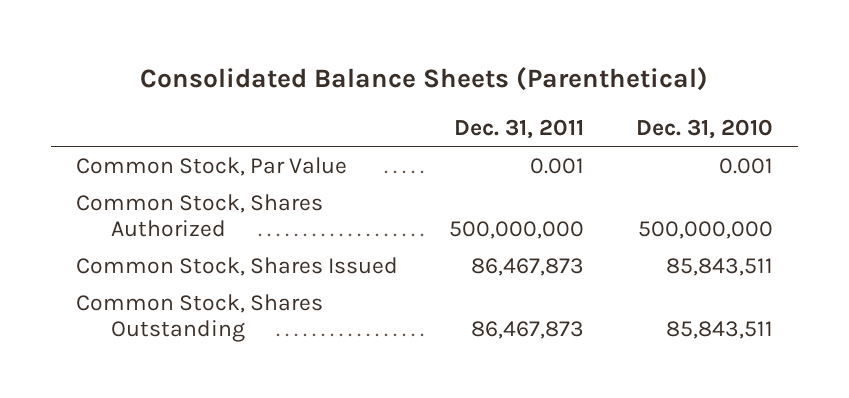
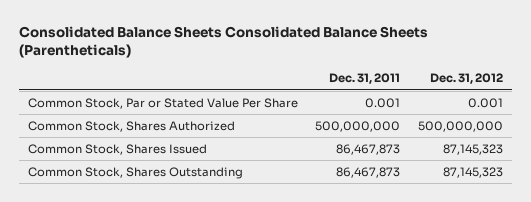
[140,66,709,91] Consolidated Balance Sheets (Parenthetical) -> [19,26,429,59] Consolidated Balance Sheets Consolidated Balance Sheets (Parentheticals)
[635,119,773,140] Dec. 31, 2010 -> none
none -> [430,73,504,85] Dec. 31, 2012
[76,156,348,176] Common Stock, Par Value -> [27,97,298,109] Common Stock, Par or Stated Value Per Share

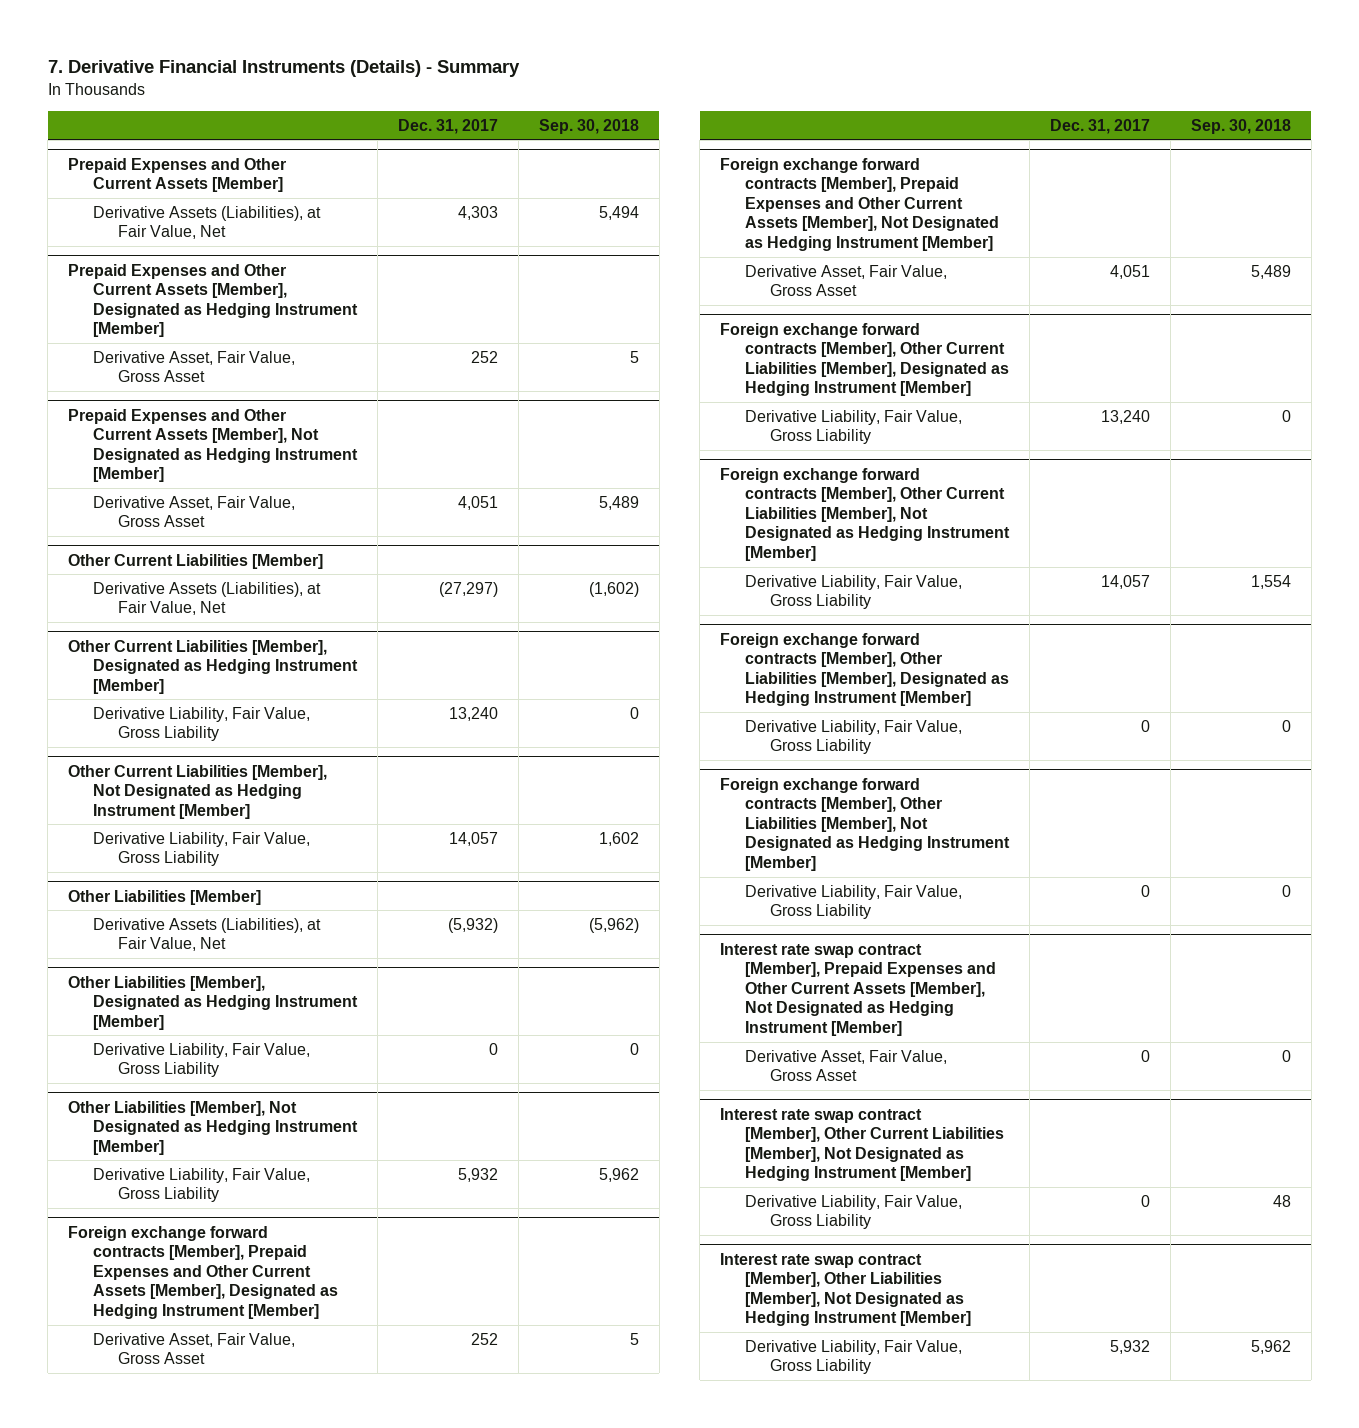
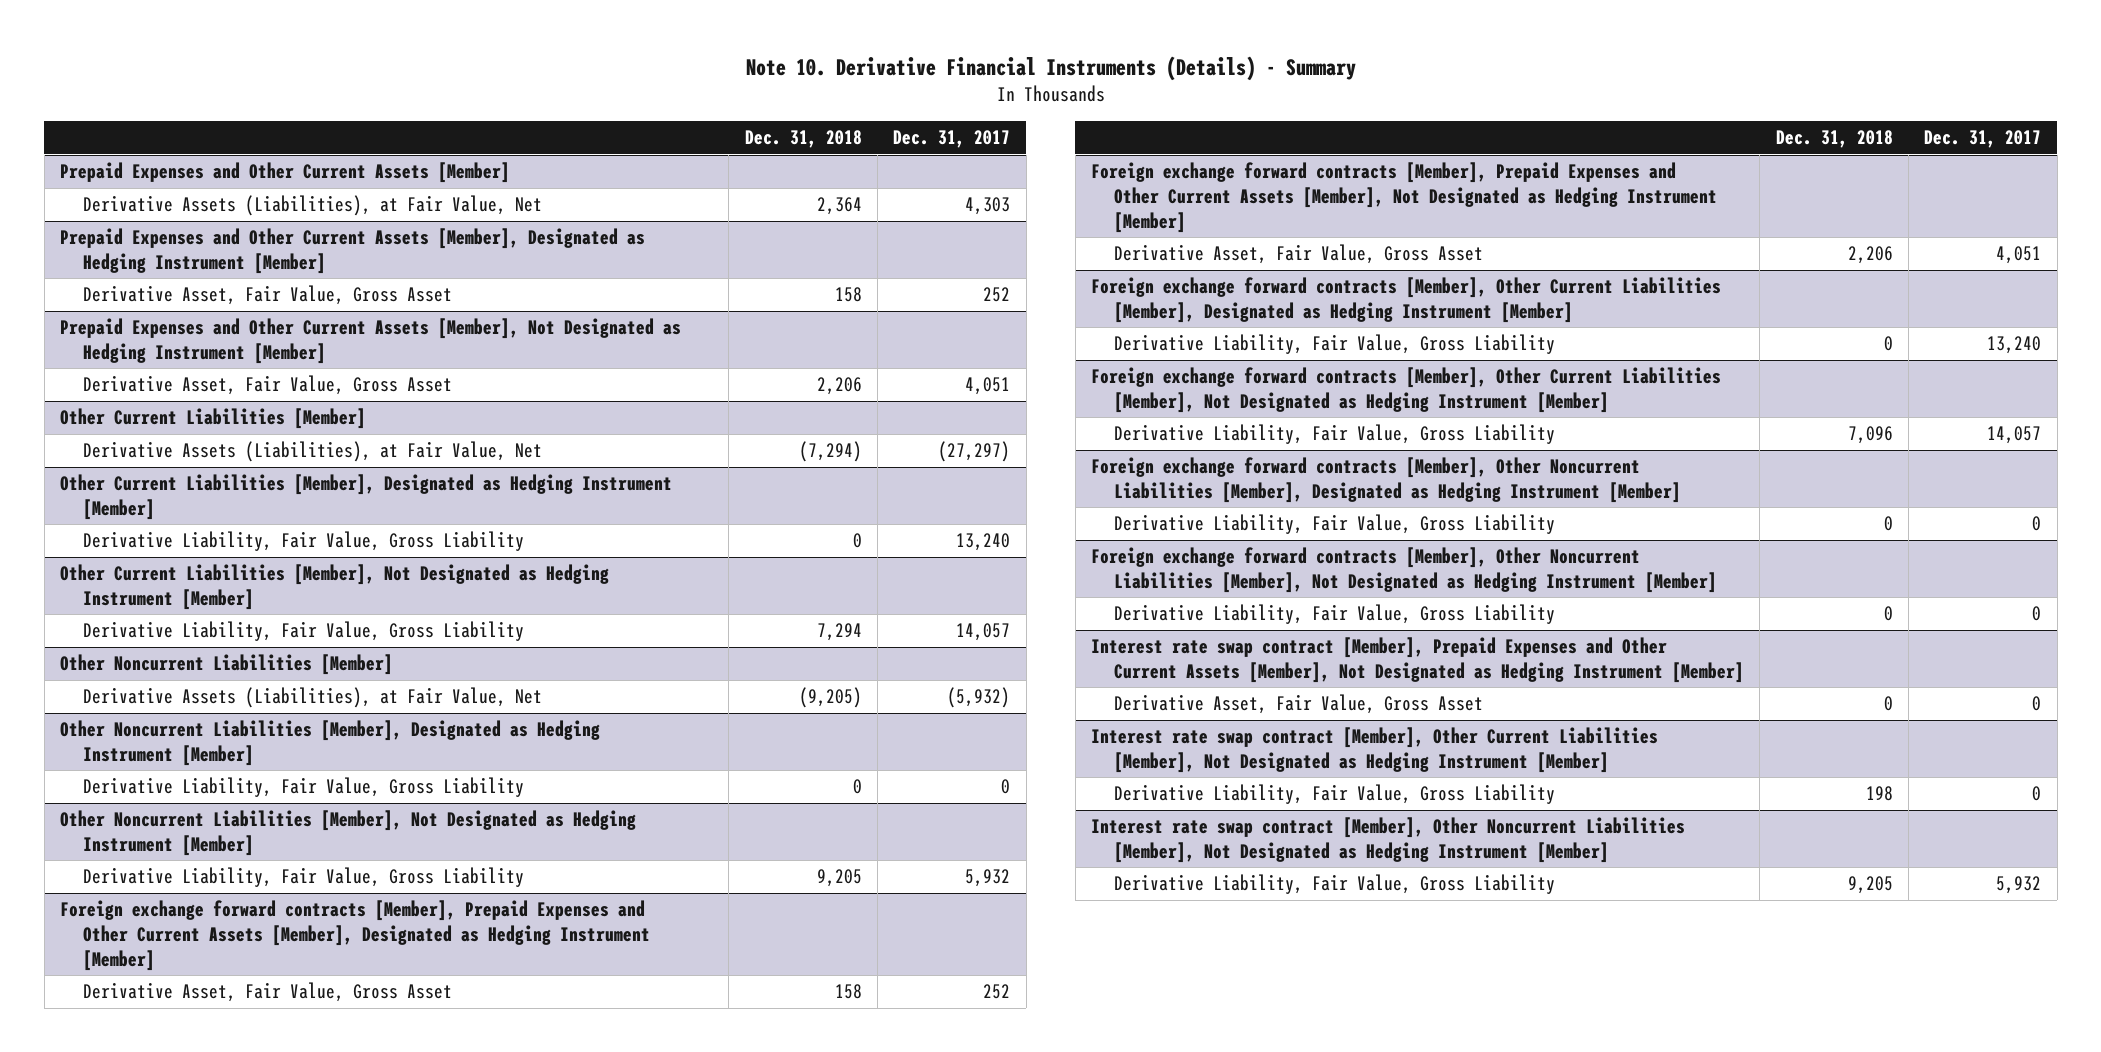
[47,59,520,77] 7. Derivative Financial Instruments (Details) - Summary -> [745,55,1356,81] Note 10. Derivative Financial Instruments (Details) - Summary
[538,118,639,134] Sep. 30, 2018 -> none
none -> [744,130,862,149] Dec. 31, 2018
[68,889,262,905] Other Liabilities [Member] -> [60,654,394,676] Other Noncurrent Liabilities [Member]
[68,975,358,1030] Other Liabilities [Member], Designated as Hedging Instrument [Member] -> [60,720,601,766] Other Noncurrent Liabilities [Member], Designated as Hedging Instrument [Member]
[68,1100,358,1155] Other Liabilities [Member], Not Designated as Hedging Instrument [Member] -> [60,810,637,856] Other Noncurrent Liabilities [Member], Not Designated as Hedging Instrument [Member]
[720,632,1010,707] Foreign exchange forward contracts [Member], Other Liabilities [Member], Designated as Hedging Instrument [Member] -> [1091,457,1681,503] Foreign exchange forward contracts [Member], Other Noncurrent Liabilities [Member], Designated as Hedging Instrument [Member]
[720,777,1011,872] Foreign exchange forward contracts [Member], Other Liabilities [Member], Not Designated as Hedging Instrument [Member] -> [1091,547,1717,593] Foreign exchange forward contracts [Member], Other Noncurrent Liabilities [Member], Not Designated as Hedging Instrument [Member]
[720,1252,972,1327] Interest rate swap contract [Member], Other Liabilities [Member], Not Designated as Hedging Instrument [Member] -> [1091,817,1686,863] Interest rate swap contract [Member], Other Noncurrent Liabilities [Member], Not Designated as Hedging Instrument [Member]

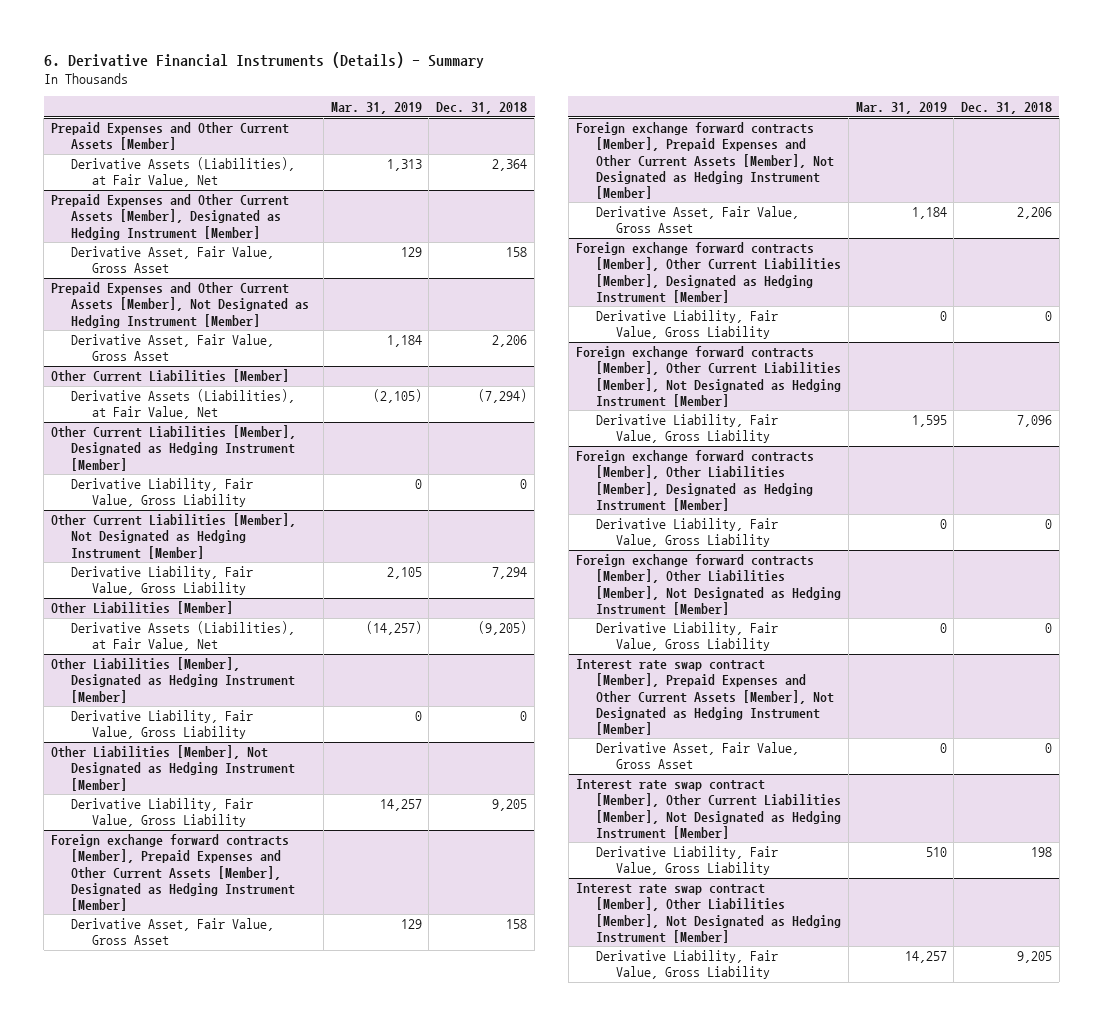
[745,55,1356,81] Note 10. Derivative Financial Instruments (Details) - Summary -> [43,51,484,68] 6. Derivative Financial Instruments (Details) - Summary
[893,130,1011,149] Dec. 31, 2017 -> none
none -> [330,101,422,114] Mar. 31, 2019
[60,654,394,676] Other Noncurrent Liabilities [Member] -> [50,601,233,615] Other Liabilities [Member]
[60,720,601,766] Other Noncurrent Liabilities [Member], Designated as Hedging Instrument [Member] -> [50,657,296,703] Other Liabilities [Member], Designated as Hedging Instrument [Member]
[60,810,637,856] Other Noncurrent Liabilities [Member], Not Designated as Hedging Instrument [Member] -> [50,745,296,791] Other Liabilities [Member], Not Designated as Hedging Instrument [Member]
[1091,457,1681,503] Foreign exchange forward contracts [Member], Other Noncurrent Liabilities [Member], Designated as Hedging Instrument [Member] -> [575,450,814,511] Foreign exchange forward contracts [Member], Other Liabilities [Member], Designated as Hedging Instrument [Member]
[1091,547,1717,593] Foreign exchange forward contracts [Member], Other Noncurrent Liabilities [Member], Not Designated as Hedging Instrument [Member] -> [575,554,842,615] Foreign exchange forward contracts [Member], Other Liabilities [Member], Not Designated as Hedging Instrument [Member]
[1091,817,1686,863] Interest rate swap contract [Member], Other Noncurrent Liabilities [Member], Not Designated as Hedging Instrument [Member] -> [575,883,842,943] Interest rate swap contract [Member], Other Liabilities [Member], Not Designated as Hedging Instrument [Member]

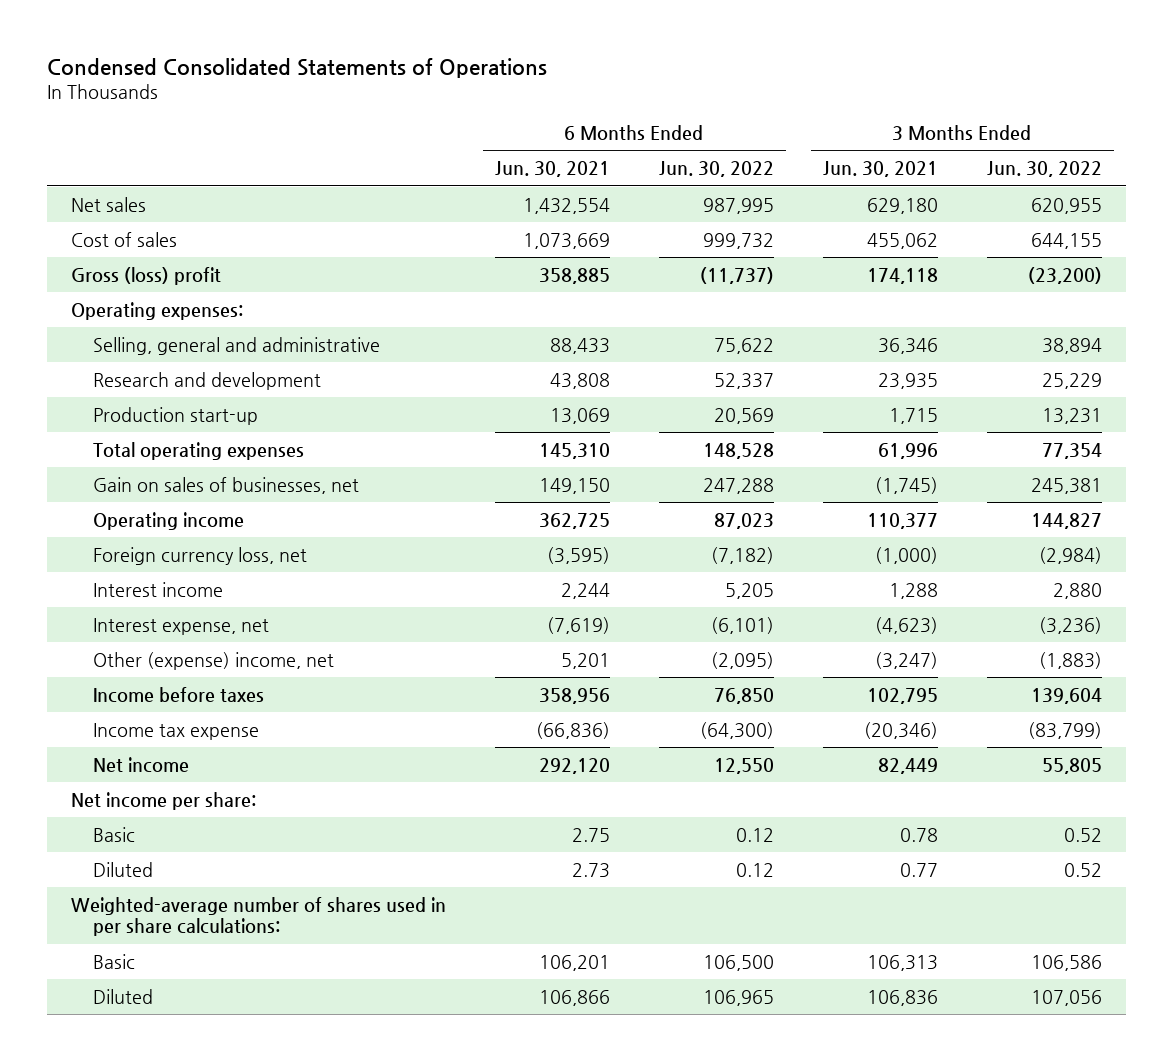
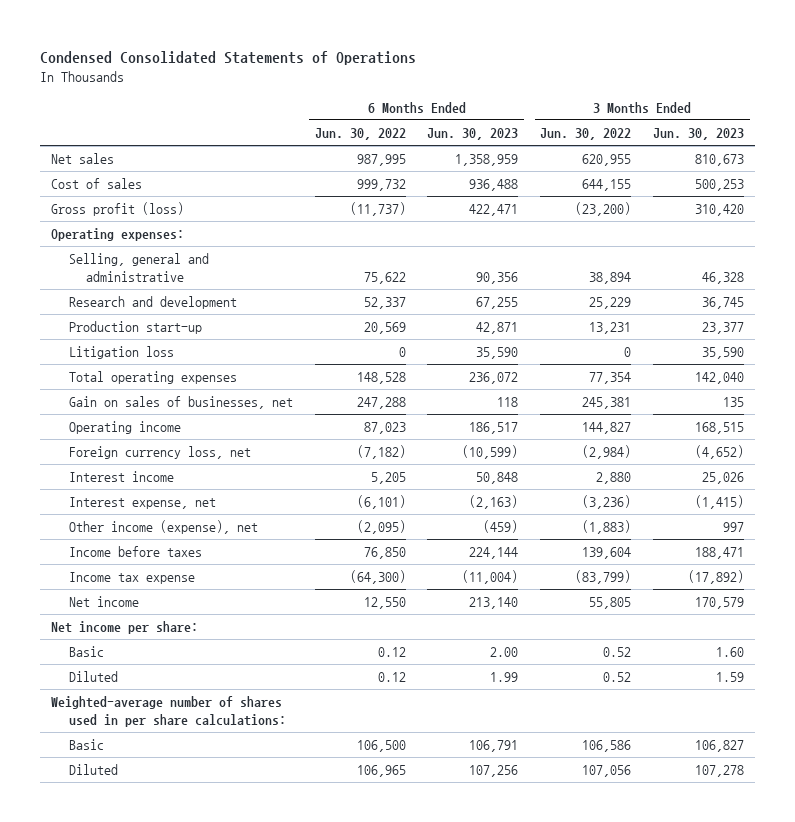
[495,161,611,178] Jun. 30, 2021 -> none
[822,161,938,178] Jun. 30, 2021 -> none
none -> [427,128,519,141] Jun. 30, 2023
none -> [653,128,745,141] Jun. 30, 2023
[71,266,222,285] Gross (loss) profit -> [51,202,185,217] Gross profit (loss)
none -> [68,346,174,360] Litigation loss
[92,651,334,670] Other (expense) income, net -> [68,520,258,535] Other income (expense), net

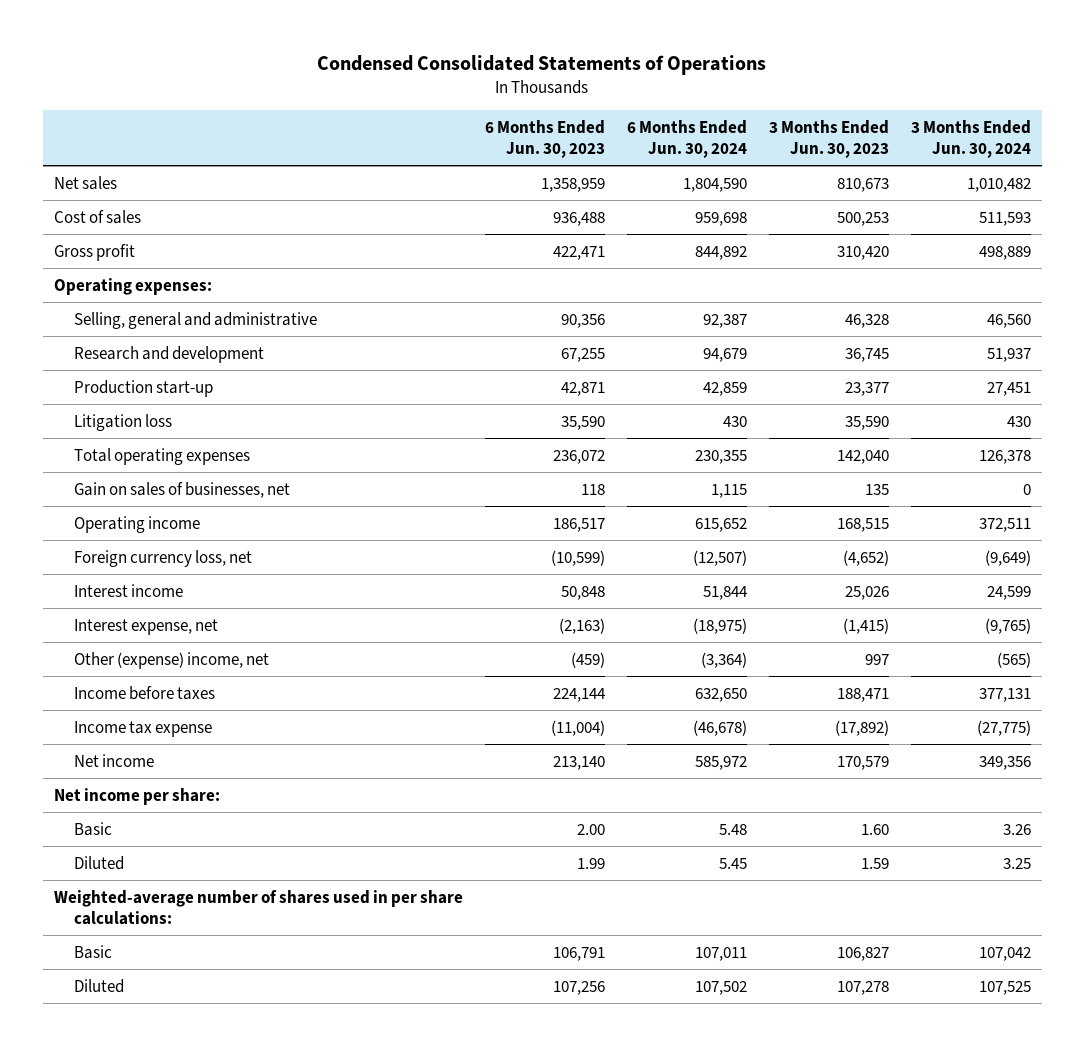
[314,128,406,141] Jun. 30, 2022 -> none
[540,128,632,141] Jun. 30, 2022 -> none
none -> [626,119,747,159] 6 Months Ended Jun. 30, 2024
none -> [910,119,1031,159] 3 Months Ended Jun. 30, 2024
[51,202,185,217] Gross profit (loss) -> [53,243,135,261] Gross profit
[68,520,258,535] Other income (expense), net -> [73,651,269,669] Other (expense) income, net

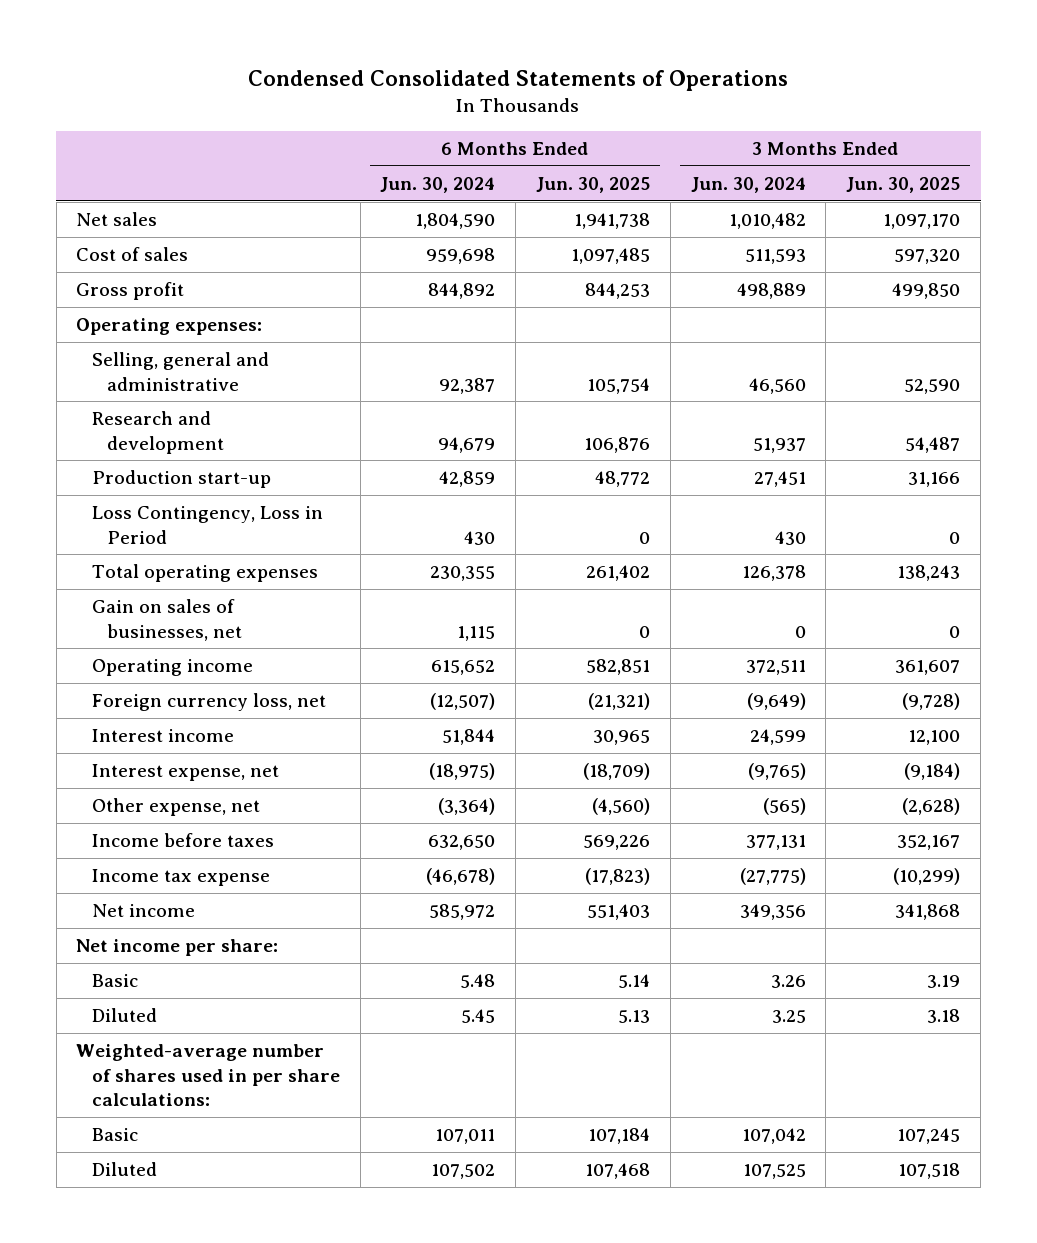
[484,119,605,159] 6 Months Ended Jun. 30, 2023 -> none
[768,119,889,159] 3 Months Ended Jun. 30, 2023 -> none
none -> [536,177,651,194] Jun. 30, 2025
none -> [846,177,961,194] Jun. 30, 2025
[73,413,172,431] Litigation loss -> [91,506,323,544] Loss Contingency, Loss in Period
[73,651,269,669] Other (expense) income, net -> [91,798,260,817] Other expense, net

